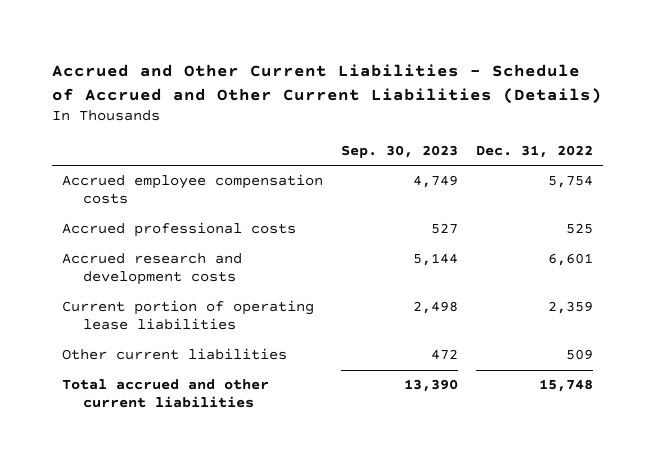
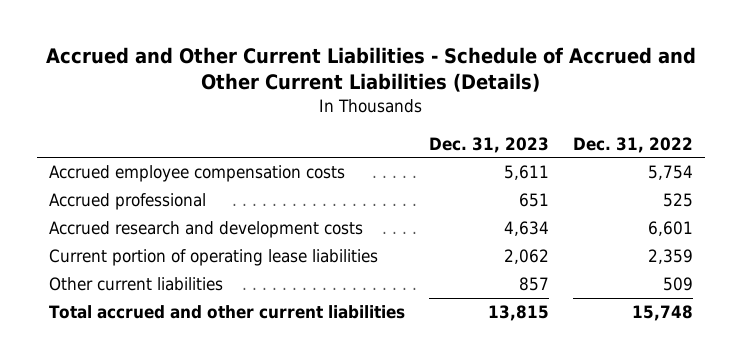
[341,144,459,158] Sep. 30, 2023 -> none
none -> [428,136,549,153] Dec. 31, 2023
[61,222,296,238] Accrued professional costs -> [48,193,206,211] Accrued professional

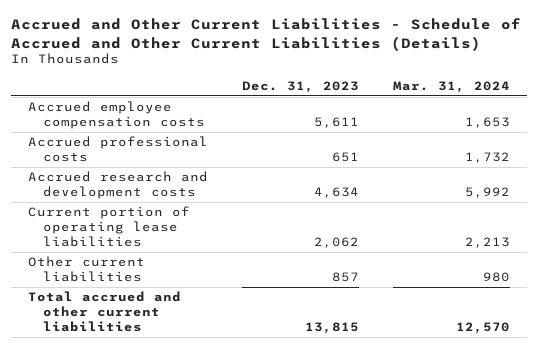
[572,136,693,153] Dec. 31, 2022 -> none
none -> [392,80,510,93] Mar. 31, 2024
[48,193,206,211] Accrued professional -> [28,136,209,163] Accrued professional costs

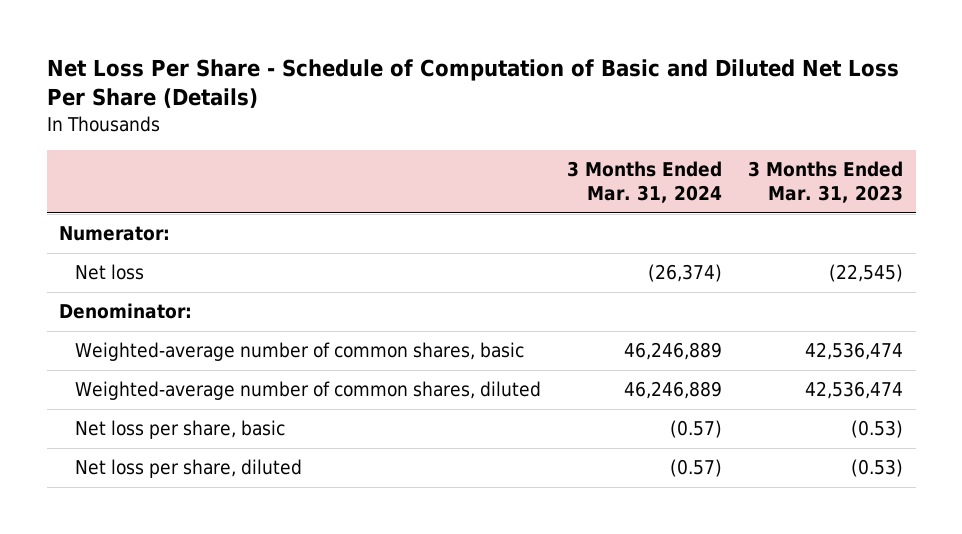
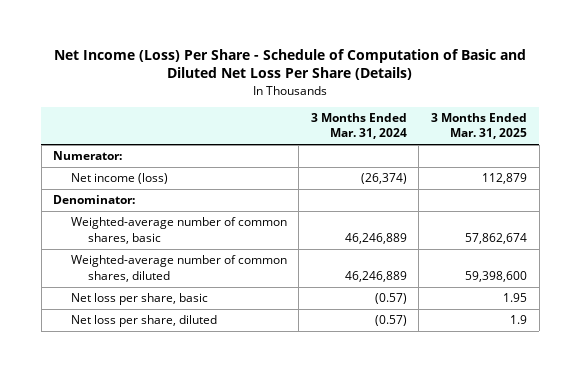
[46,58,899,109] Net Loss Per Share - Schedule of Computation of Basic and Diluted Net Loss Per Share (Details) -> [54,48,527,81] Net Income (Loss) Per Share - Schedule of Computation of Basic and Diluted Net Loss Per Share (Details)
[747,160,903,204] 3 Months Ended Mar. 31, 2023 -> none
none -> [431,112,528,140] 3 Months Ended Mar. 31, 2025
[75,264,145,281] Net loss -> [70,173,168,185] Net income (loss)

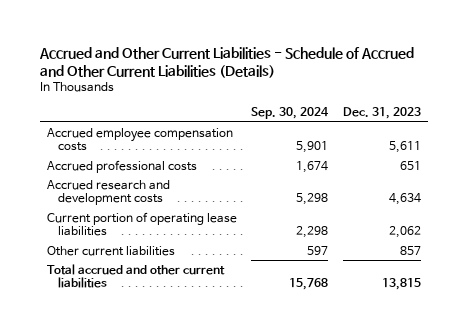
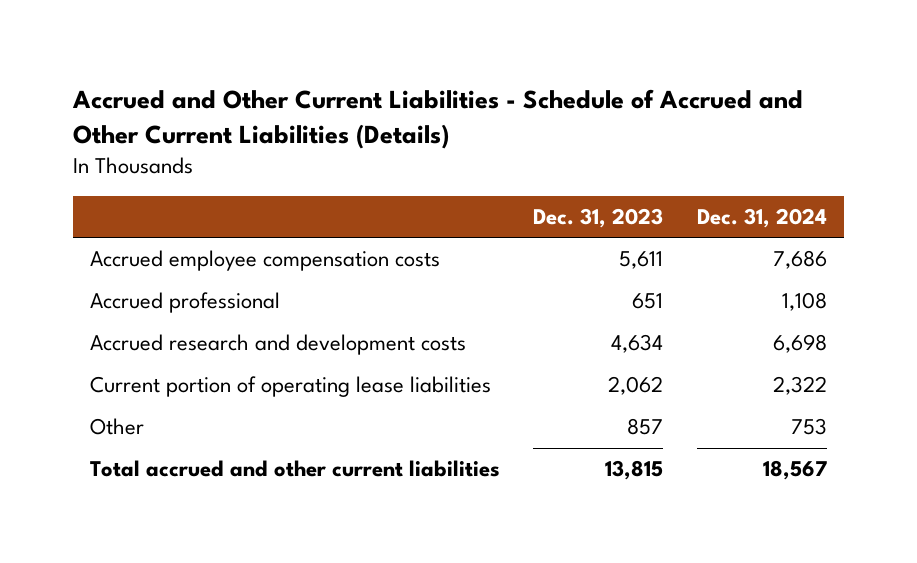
[251,107,330,120] Sep. 30, 2024 -> none
none -> [697,207,828,228] Dec. 31, 2024
[46,159,197,173] Accrued professional costs -> [89,292,280,314] Accrued professional
[46,245,175,256] Other current liabilities -> [89,418,144,436] Other

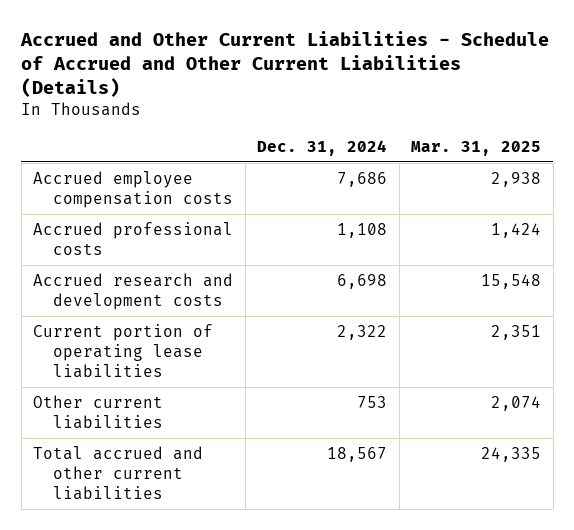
[533,207,664,228] Dec. 31, 2023 -> none
none -> [411,140,542,156] Mar. 31, 2025
[89,292,280,314] Accrued professional -> [33,221,234,256] Accrued professional costs
[89,418,144,436] Other -> [33,394,164,430] Other current liabilities

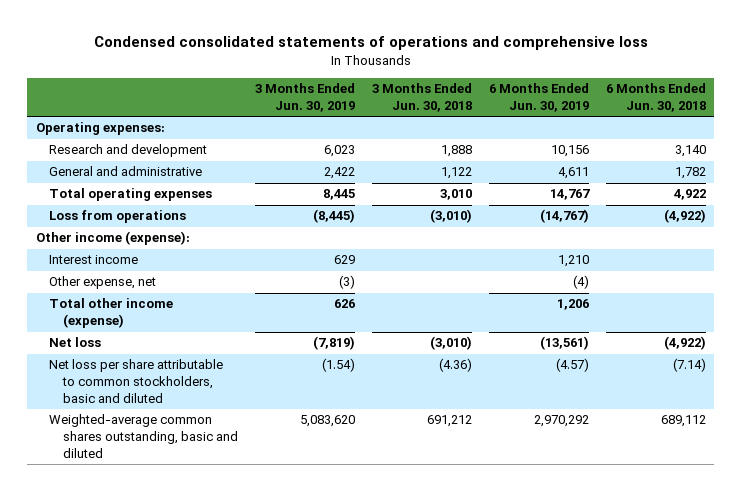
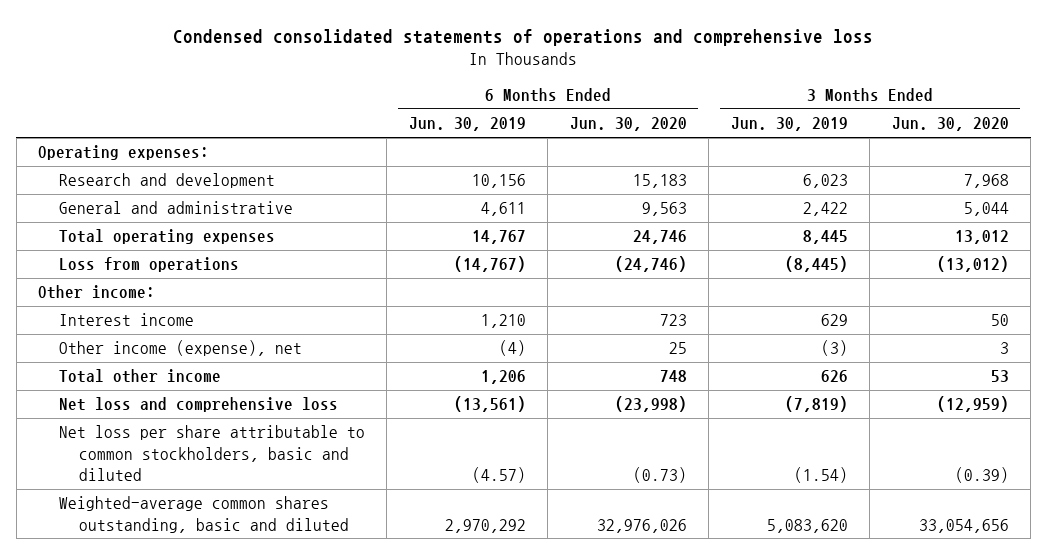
[371,83,472,112] 3 Months Ended Jun. 30, 2018 -> none
[605,83,706,112] 6 Months Ended Jun. 30, 2018 -> none
none -> [569,117,687,132] Jun. 30, 2020
none -> [891,117,1009,132] Jun. 30, 2020
[35,231,190,246] Other income (expense): -> [38,285,156,300] Other income:
[49,276,157,290] Other expense, net -> [58,340,302,357] Other income (expense), net
[49,298,174,329] Total other income (expense) -> [58,369,221,384] Total other income
[49,337,102,348] Net loss -> [58,397,338,413] Net loss and comprehensive loss

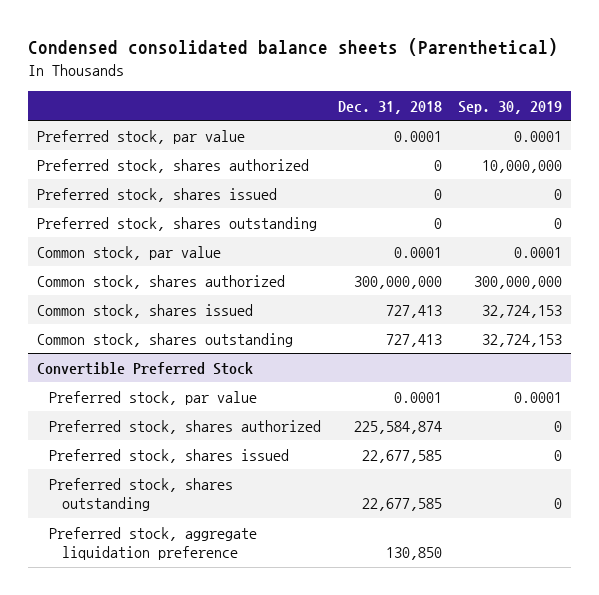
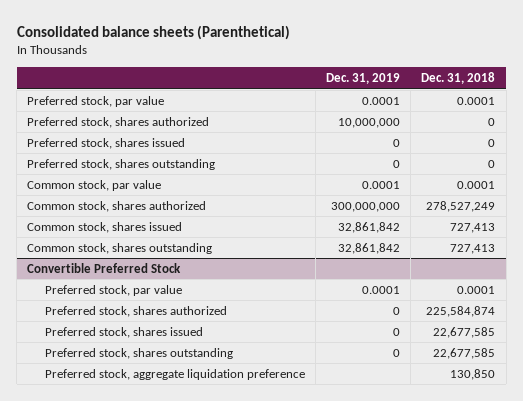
[28,38,559,57] Condensed consolidated balance sheets (Parenthetical) -> [16,24,290,40] Consolidated balance sheets (Parenthetical)
[458,100,563,114] Sep. 30, 2019 -> none
none -> [326,73,401,85] Dec. 31, 2019
[353,275,442,289] 300,000,000 -> [426,200,496,212] 278,527,249

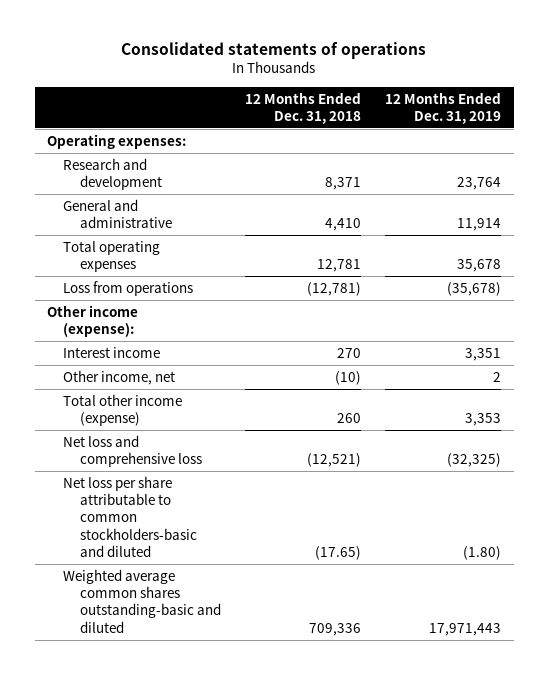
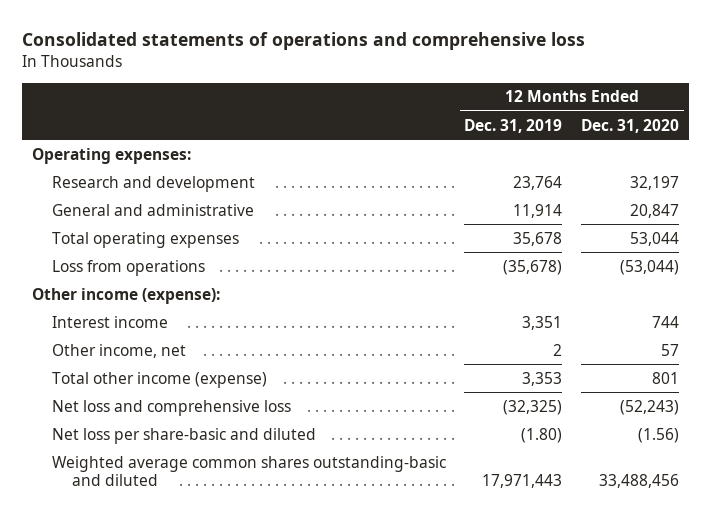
[121,42,427,60] Consolidated statements of operations -> [22,32,586,51] Consolidated statements of operations and comprehensive loss
[245,91,362,124] 12 Months Ended Dec. 31, 2018 -> none
none -> [581,118,680,133] Dec. 31, 2020
[63,475,197,557] Net loss per share attributable to common stockholders-basic and diluted -> [51,427,316,444] Net loss per share-basic and diluted

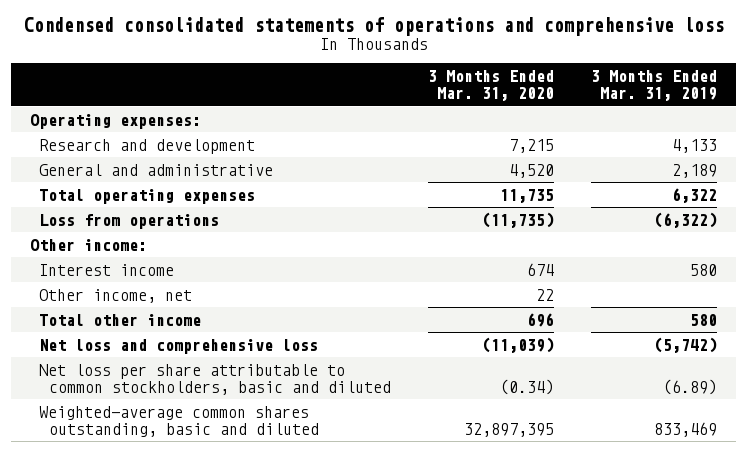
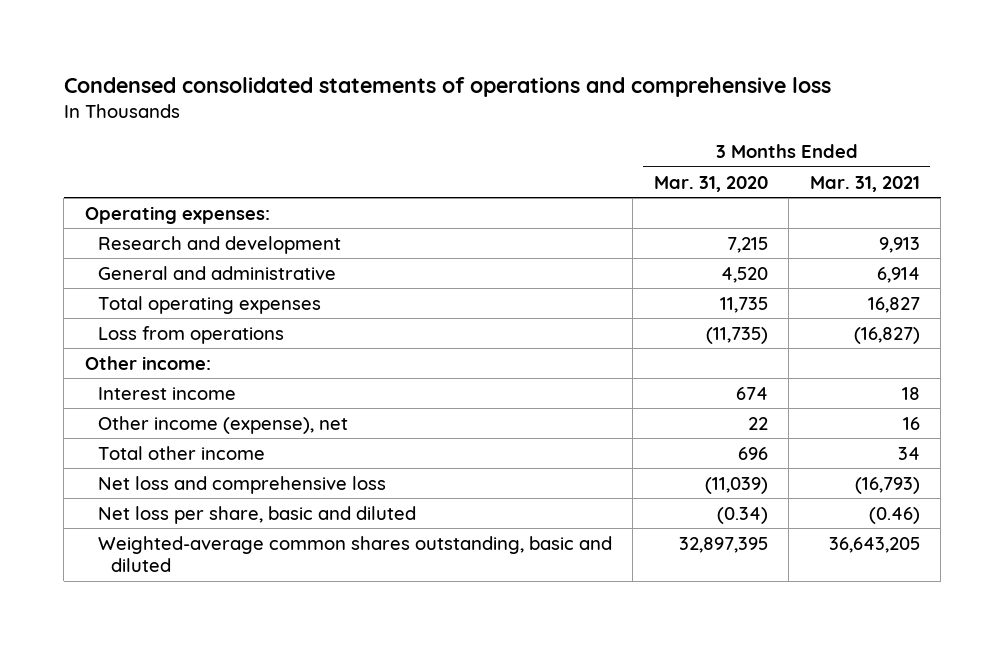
[591,69,718,102] 3 Months Ended Mar. 31, 2019 -> none
none -> [809,175,920,192] Mar. 31, 2021
[39,288,193,303] Other income, net -> [97,415,348,434] Other income (expense), net
[39,363,391,395] Net loss per share attributable to common stockholders, basic and diluted -> [97,505,416,524] Net loss per share, basic and diluted

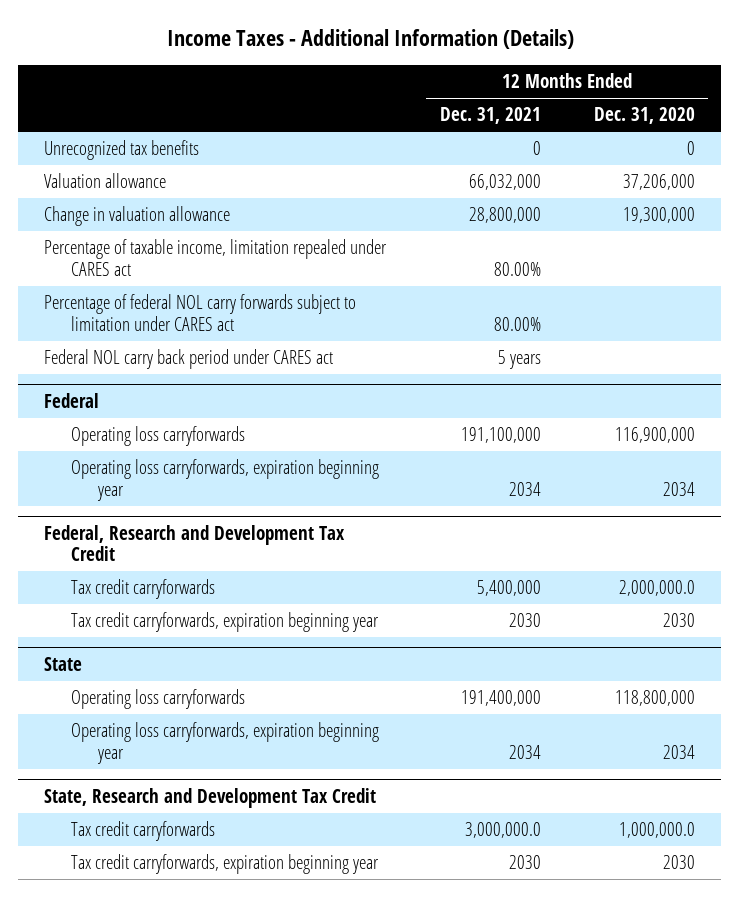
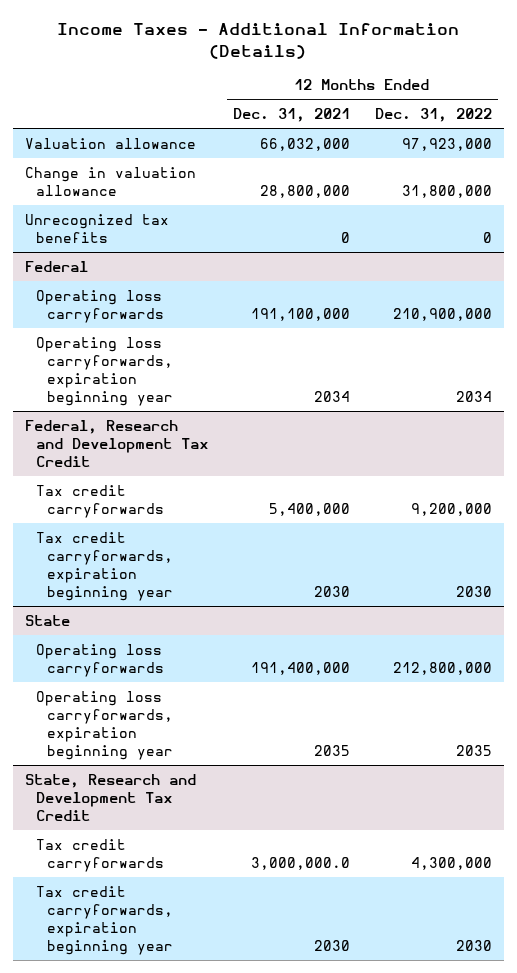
[593,107,695,125] Dec. 31, 2020 -> none
none -> [374,108,492,123] Dec. 31, 2022
[44,239,388,276] Percentage of taxable income, limitation repealed under CARES act -> none
[44,294,357,331] Percentage of federal NOL carry forwards subject to limitation under CARES act -> none
[44,349,334,370] Federal NOL carry back period under CARES act -> none
[44,140,200,161] Unrecognized tax benefits -> [25,213,170,243] Unrecognized tax benefits
[508,744,541,759] 2034 -> [313,745,350,757] 2035

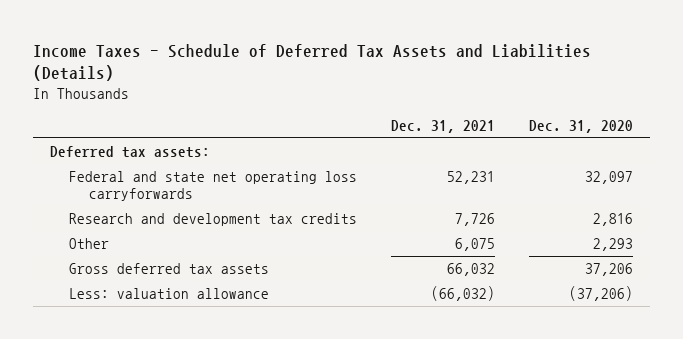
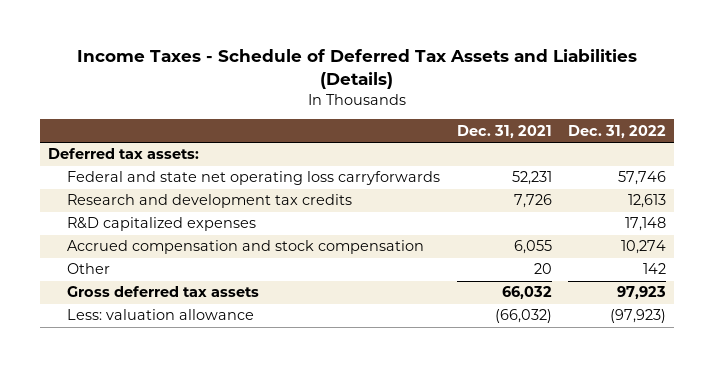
[529,119,634,133] Dec. 31, 2020 -> none
none -> [568,124,667,138] Dec. 31, 2022
none -> [67,217,257,232] R&D capitalized expenses
none -> [67,240,425,255] Accrued compensation and stock compensation
[455,238,496,252] 6,075 -> [533,263,552,275] 20

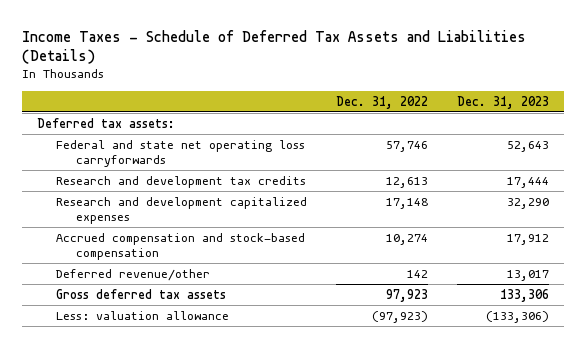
[456,124,552,138] Dec. 31, 2021 -> none
none -> [457,95,550,109] Dec. 31, 2023
[67,217,257,232] R&D capitalized expenses -> [56,196,308,225] Research and development capitalized expenses
[67,240,425,255] Accrued compensation and stock compensation -> [56,232,306,261] Accrued compensation and stock-based compensation
[67,263,111,275] Other -> [56,268,211,281] Deferred revenue/other

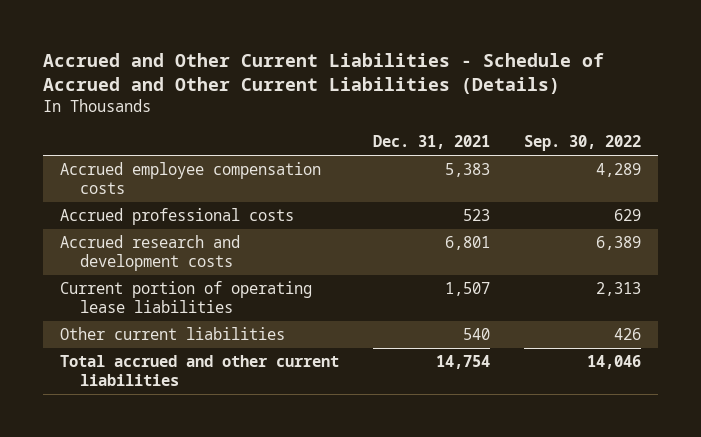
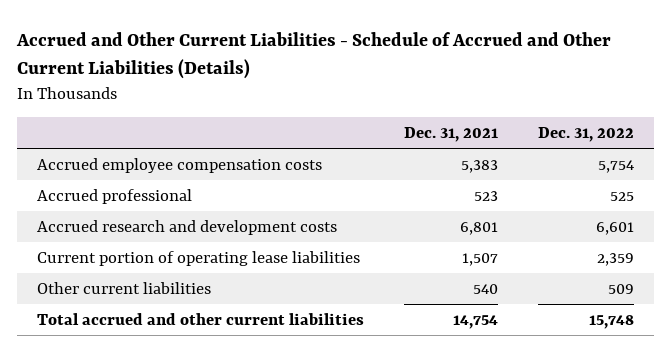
[524,135,642,152] Sep. 30, 2022 -> none
none -> [538,126,635,142] Dec. 31, 2022
[59,208,294,226] Accrued professional costs -> [37,188,193,204] Accrued professional

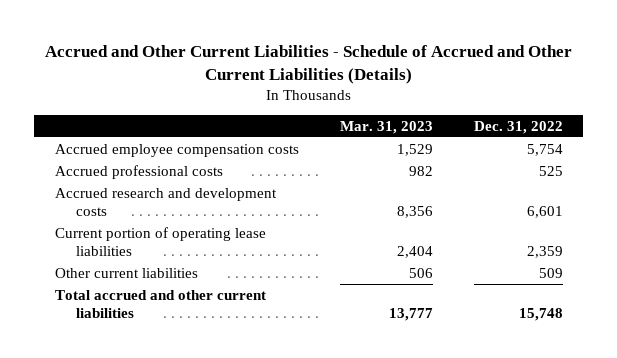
[404,126,499,142] Dec. 31, 2021 -> none
none -> [339,120,433,134] Mar. 31, 2023
[37,188,193,204] Accrued professional -> [54,164,223,179] Accrued professional costs

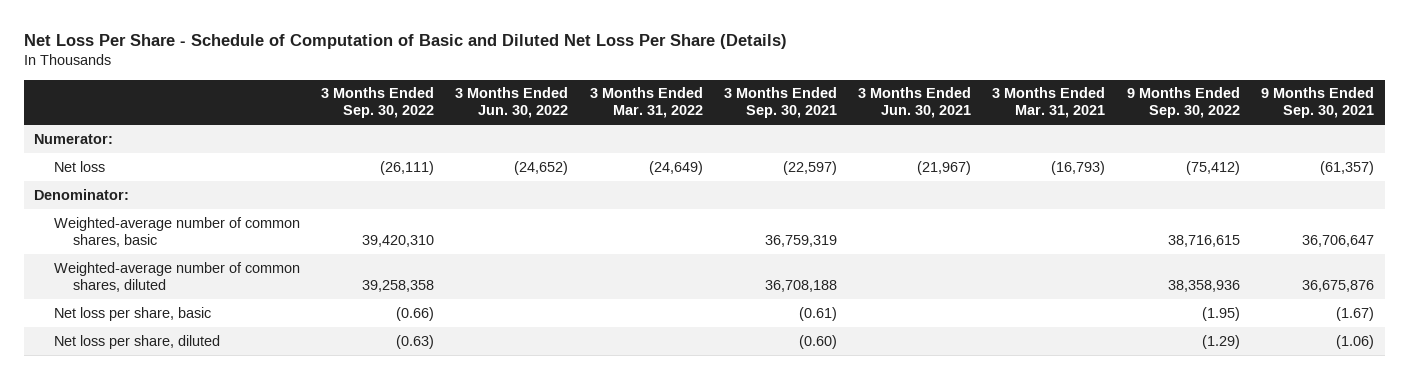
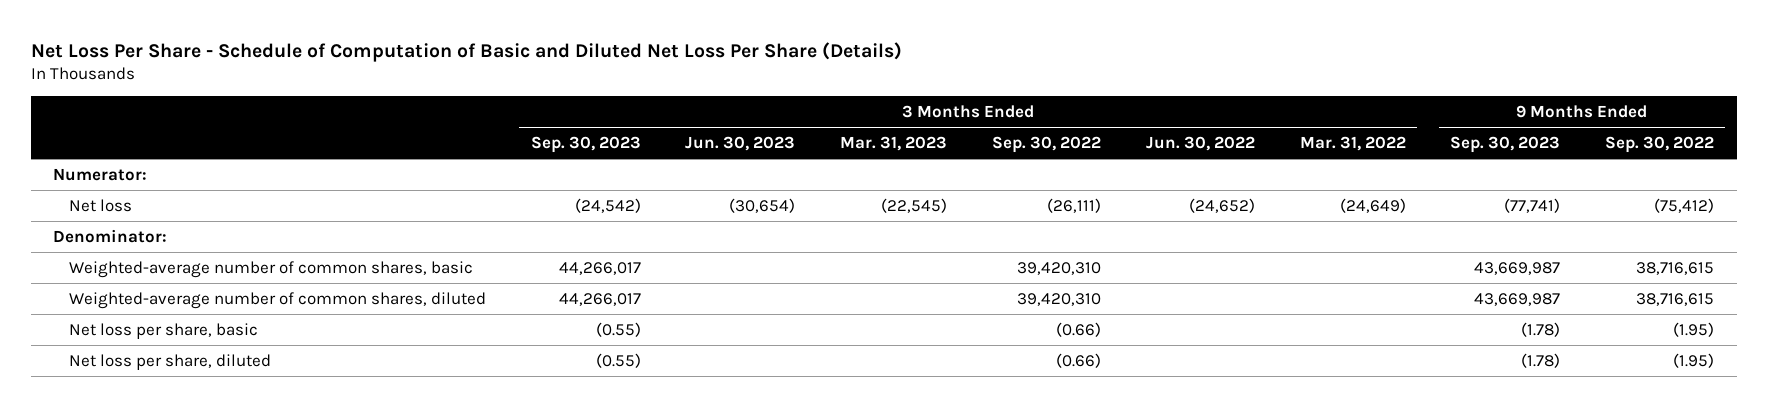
[723,87,837,119] 3 Months Ended Sep. 30, 2021 -> none
[858,87,972,119] 3 Months Ended Jun. 30, 2021 -> none
[992,87,1106,119] 3 Months Ended Mar. 31, 2021 -> none
[1260,87,1374,119] 9 Months Ended Sep. 30, 2021 -> none
none -> [530,136,641,154] Sep. 30, 2023
none -> [685,136,796,152] Jun. 30, 2023
none -> [840,136,948,152] Mar. 31, 2023
none -> [1450,136,1561,154] Sep. 30, 2023
[362,279,435,292] 39,258,358 -> [1017,292,1102,306] 39,420,310
[1167,279,1240,292] 38,358,936 -> [1636,292,1715,306] 38,716,615
[396,334,435,349] (0.63) -> [1056,352,1102,368] (0.66)
[1201,334,1240,349] (1.29) -> [1673,352,1715,368] (1.95)

